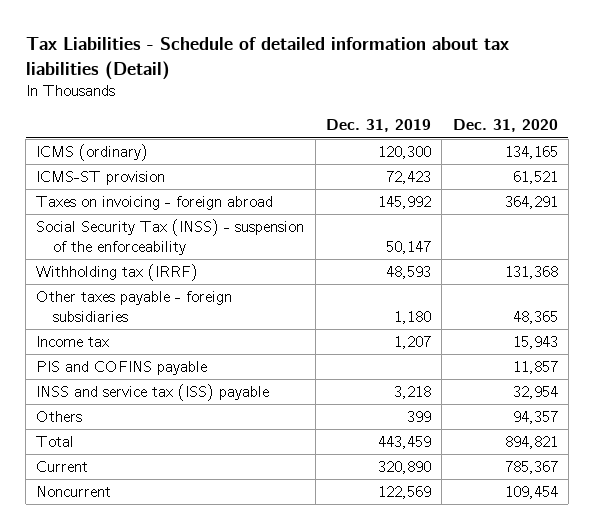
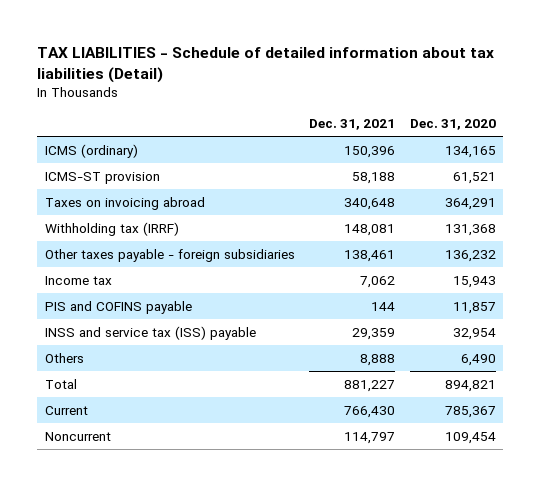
[25,37,509,80] Tax Liabilities - Schedule of detailed information about tax liabilities (Detail) -> [37,47,495,83] TAX LIABILITIES - Schedule of detailed information about tax liabilities (Detail)
[325,119,431,133] Dec. 31, 2019 -> none
none -> [309,119,396,131] Dec. 31, 2021
[36,219,305,256] Social Security Tax (INSS) - suspension of the enforceability -> none
[36,196,274,211] Taxes on invoicing - foreign abroad -> [44,196,205,210] Taxes on invoicing abroad
[512,311,558,325] 48,365 -> [445,249,497,262] 136,232
[512,411,558,425] 94,357 -> [461,353,497,366] 6,490

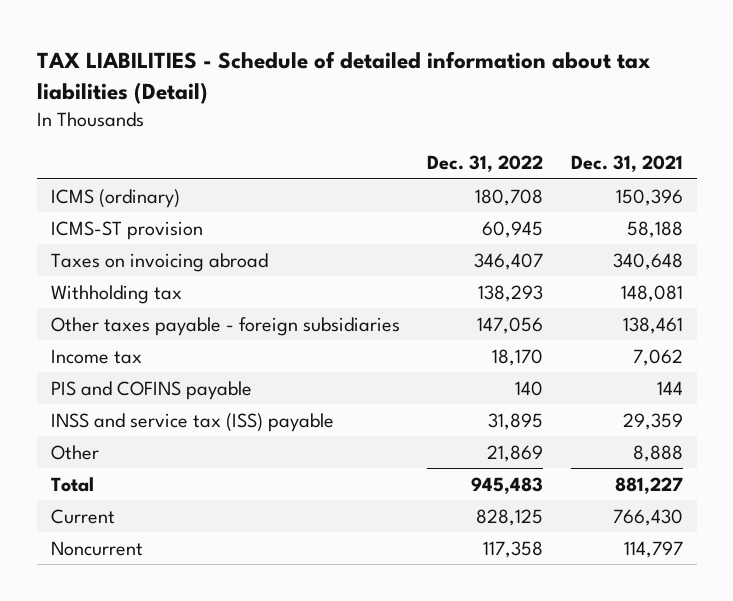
[410,119,497,131] Dec. 31, 2020 -> none
none -> [427,155,544,173] Dec. 31, 2022
[44,221,179,236] Withholding tax (IRRF) -> [50,284,182,304] Withholding tax
[44,352,84,363] Others -> [50,444,99,460] Other

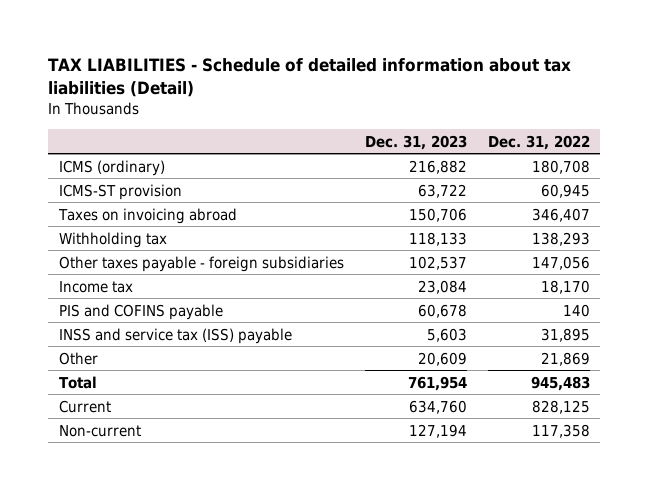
[570,155,683,173] Dec. 31, 2021 -> none
none -> [364,134,467,150] Dec. 31, 2023
[50,540,143,556] Noncurrent -> [58,424,141,437] Non-current

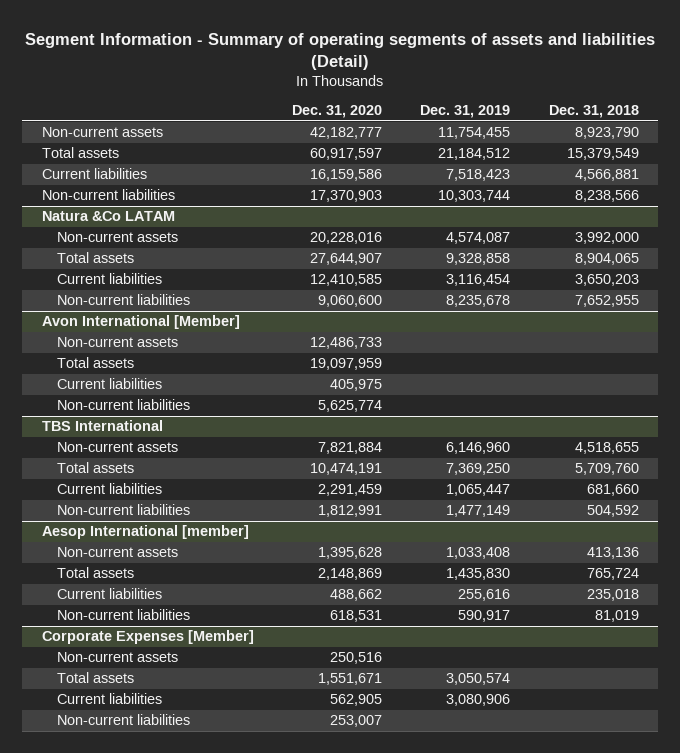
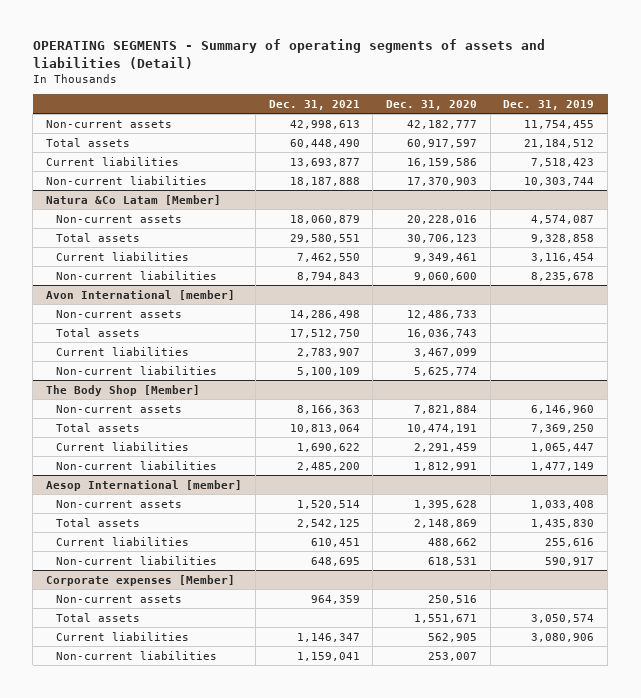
[25,32,656,70] Segment Information - Summary of operating segments of assets and liabilities (Detail) -> [32,39,545,69] OPERATING SEGMENTS - Summary of operating segments of assets and liabilities (Detail)
[548,105,639,119] Dec. 31, 2018 -> none
none -> [268,99,360,110] Dec. 31, 2021
[41,211,175,222] Natura &Co LATAM -> [46,194,222,205] Natura &Co Latam [Member]
[309,253,382,266] 27,644,907 -> [407,233,478,243] 30,706,123
[309,274,382,287] 12,410,585 -> [414,252,478,262] 9,349,461
[41,315,240,330] Avon International [Member] -> [46,289,236,300] Avon International [member]
[309,358,382,371] 19,097,959 -> [407,328,478,338] 16,036,743
[329,379,382,392] 405,975 -> [414,347,478,357] 3,467,099
[41,420,163,432] TBS International -> [46,384,201,396] The Body Shop [Member]
[41,630,254,645] Corporate Expenses [Member] -> [46,574,236,586] Corporate expenses [Member]

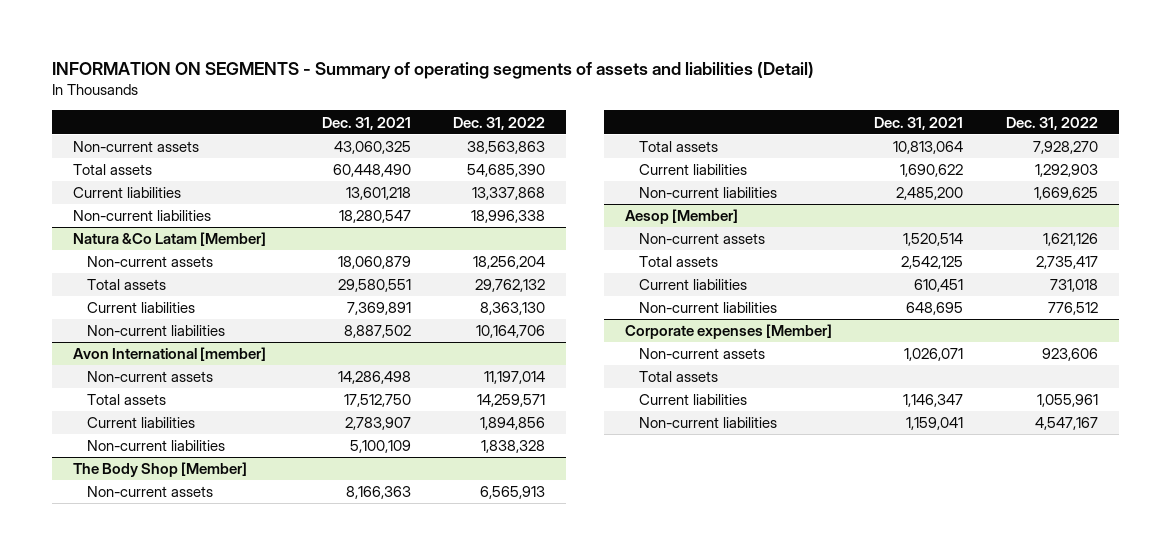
[32,39,545,69] OPERATING SEGMENTS - Summary of operating segments of assets and liabilities (Detail) -> [51,62,814,80] INFORMATION ON SEGMENTS - Summary of operating segments of assets and liabilities (Detail)
[386,99,478,110] Dec. 31, 2020 -> none
[503,99,595,110] Dec. 31, 2019 -> none
none -> [453,116,546,130] Dec. 31, 2022
[289,119,360,129] 42,998,613 -> [334,141,412,155] 43,060,325
[289,157,360,167] 13,693,877 -> [346,187,412,201] 13,601,218
[289,176,360,186] 18,187,888 -> [339,210,412,224] 18,280,547
[296,252,360,262] 7,462,550 -> [347,302,412,316] 7,369,891
[296,271,360,281] 8,794,843 -> [344,325,412,339] 8,887,502
[46,479,243,491] Aesop International [member] -> [625,209,739,225] Aesop [Member]
[310,594,360,604] 964,359 -> [904,348,964,362] 1,026,071

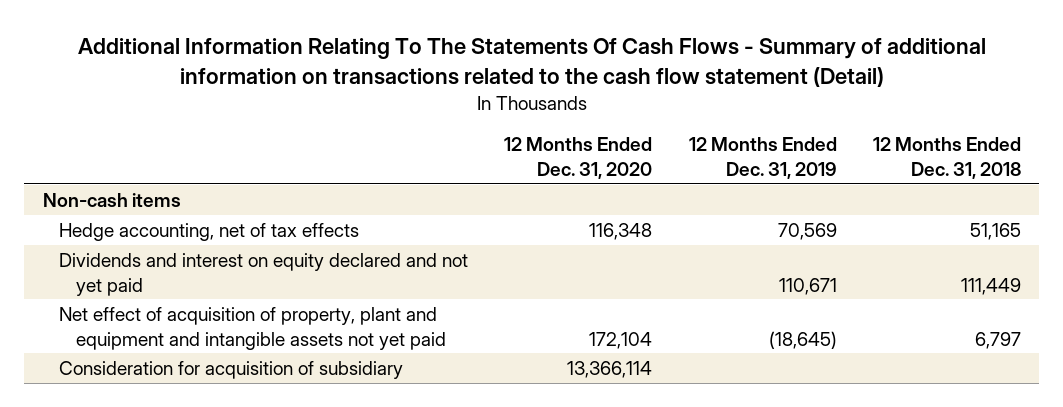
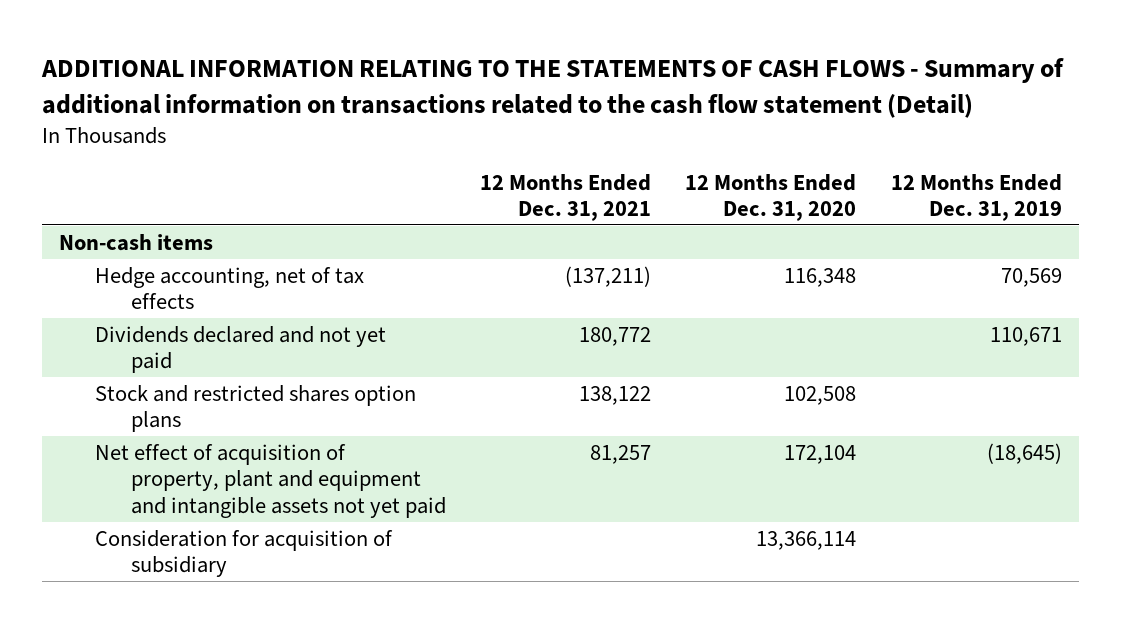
[77,38,986,88] Additional Information Relating To The Statements Of Cash Flows - Summary of additional information on transactions related to the cash flow statement (Detail) -> [41,58,1065,118] ADDITIONAL INFORMATION RELATING TO THE STATEMENTS OF CASH FLOWS - Summary of additional information on transactions related to the cash flow statement (Detail)
[872,137,1021,179] 12 Months Ended Dec. 31, 2018 -> none
none -> [480,173,652,221] 12 Months Ended Dec. 31, 2021
[59,252,469,296] Dividends and interest on equity declared and not yet paid -> [95,325,387,374] Dividends declared and not yet paid
none -> [95,384,417,433] Stock and restricted shares option plans

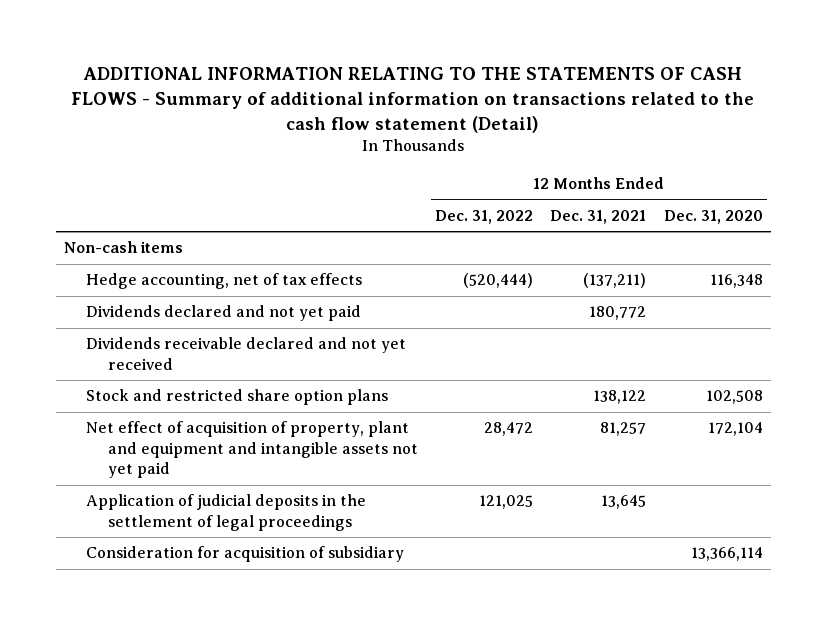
[890,173,1062,221] 12 Months Ended Dec. 31, 2019 -> none
none -> [435,209,534,224] Dec. 31, 2022
none -> [86,337,407,370] Dividends receivable declared and not yet received
[95,384,417,433] Stock and restricted shares option plans -> [86,389,389,406] Stock and restricted share option plans
none -> [86,494,367,531] Application of judicial deposits in the settlement of legal proceedings

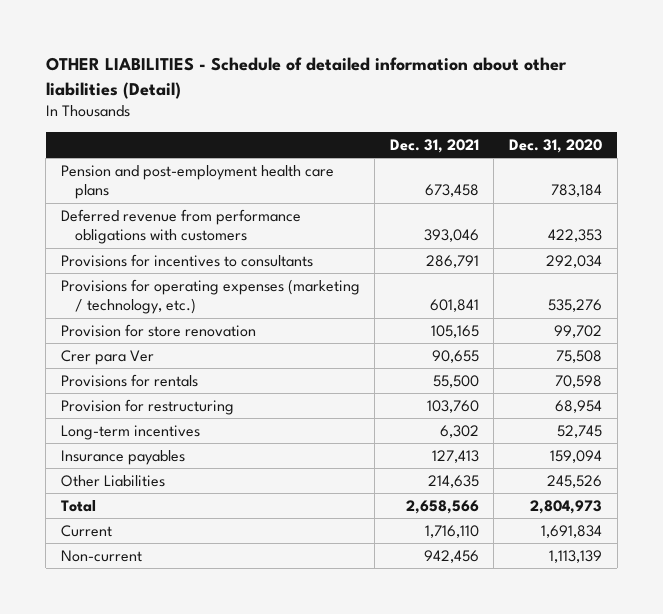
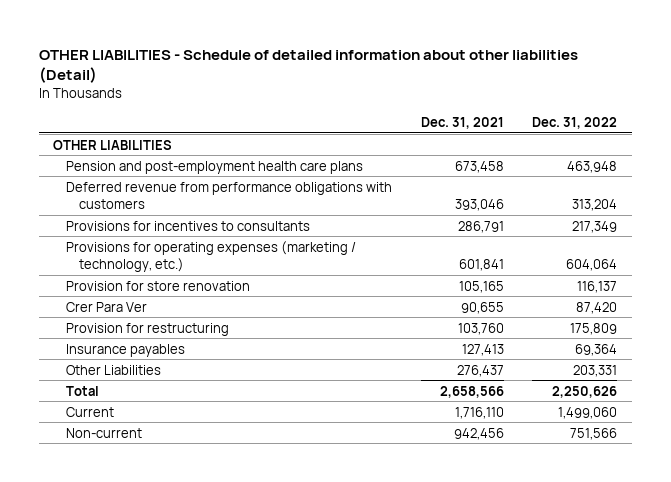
[508,139,602,154] Dec. 31, 2020 -> none
none -> [532,116,618,129] Dec. 31, 2022
none -> [53,139,173,150] OTHER LIABILITIES
[60,373,198,387] Provisions for rentals -> none
[60,349,154,365] Crer para Ver -> [65,301,147,312] Crer Para Ver
[60,424,200,440] Long-term incentives -> none
[427,474,479,488] 214,635 -> [456,364,504,377] 276,437

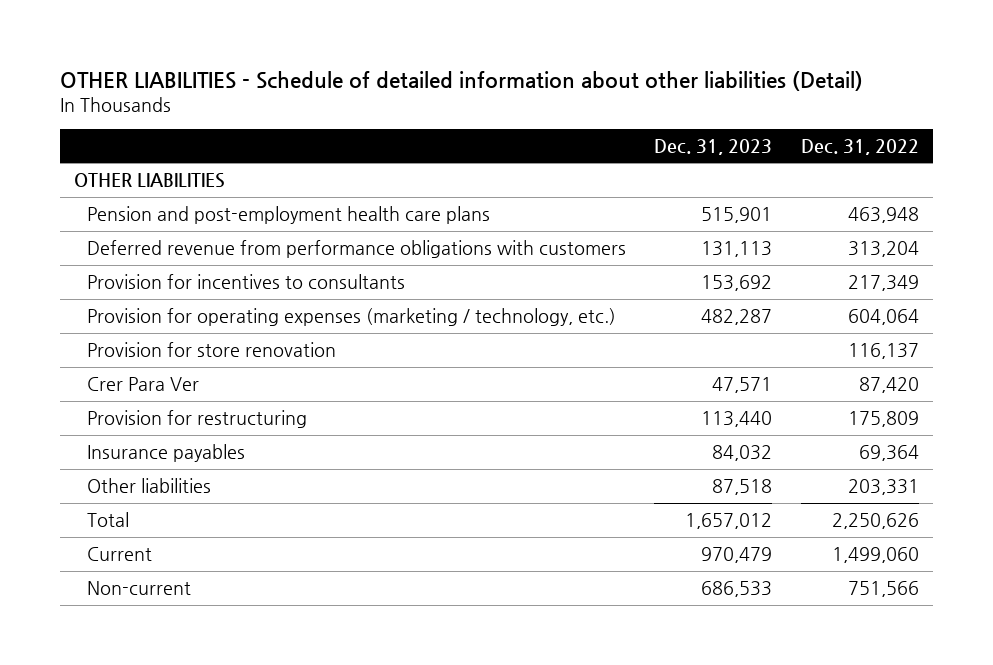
[420,116,504,129] Dec. 31, 2021 -> none
none -> [654,138,773,155] Dec. 31, 2023
[65,220,310,231] Provisions for incentives to consultants -> [87,274,406,290] Provision for incentives to consultants
[65,240,356,272] Provisions for operating expenses (marketing / technology, etc.) -> [87,308,617,327] Provision for operating expenses (marketing / technology, etc.)
[65,364,161,375] Other Liabilities -> [87,478,212,494] Other liabilities

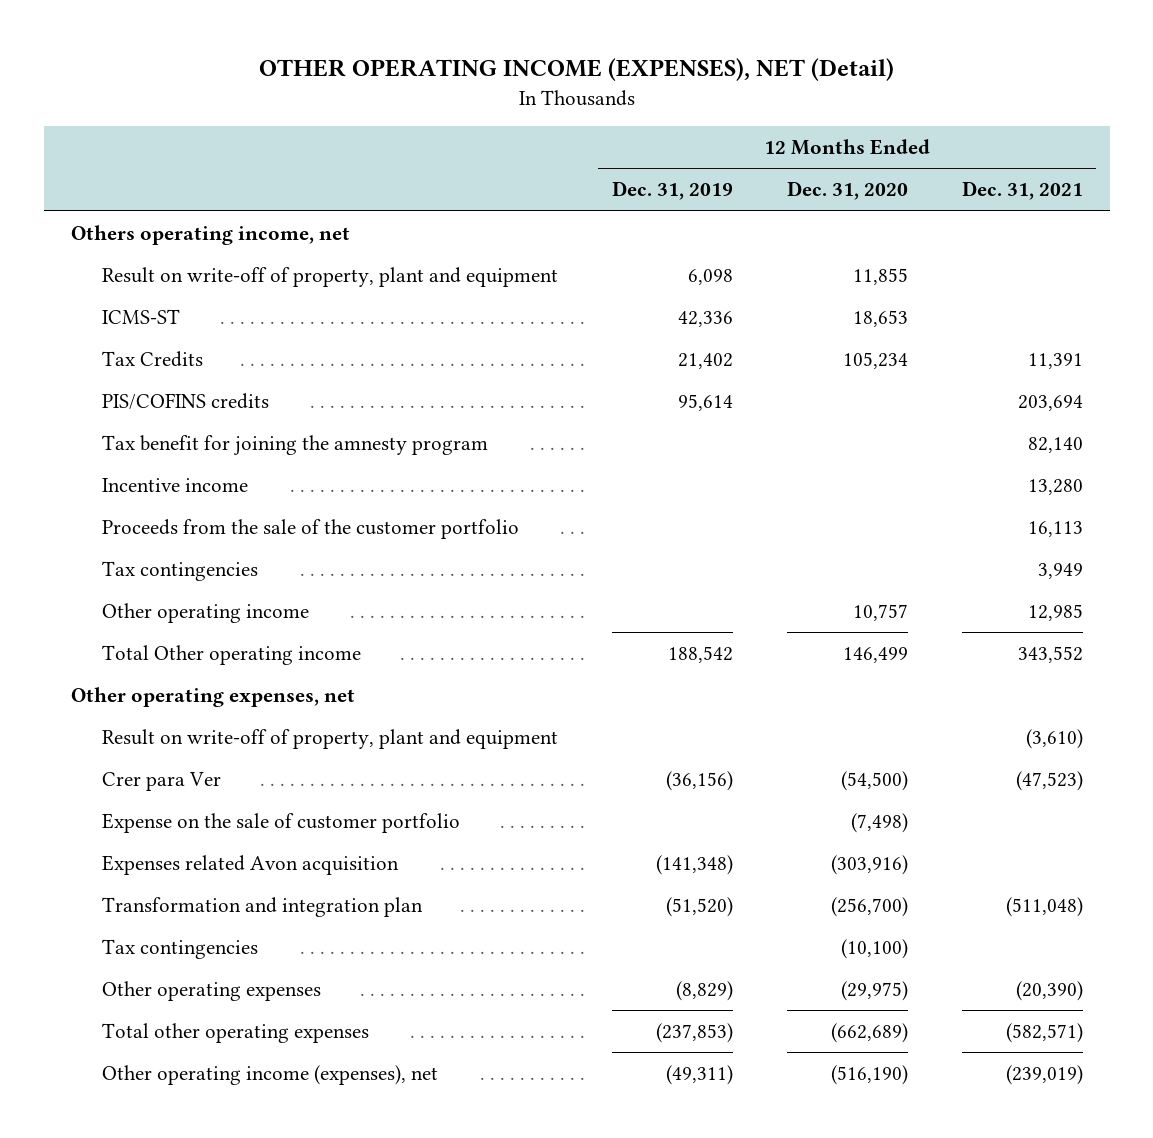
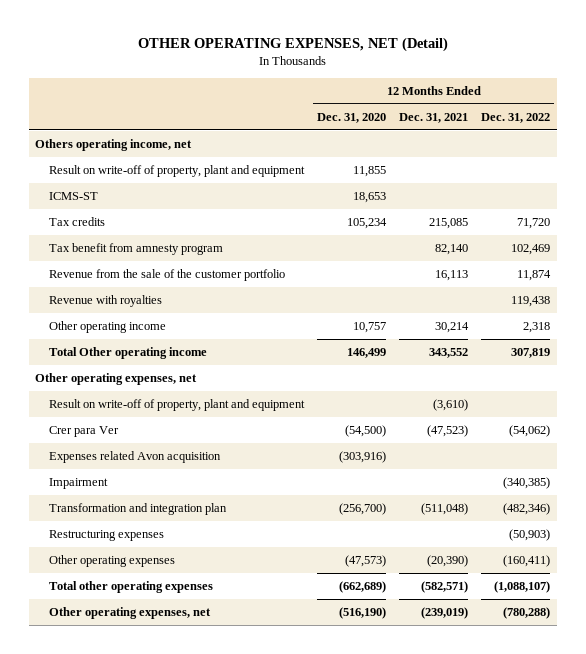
[258,58,894,82] OTHER OPERATING INCOME (EXPENSES), NET (Detail) -> [137,37,448,53] OTHER OPERATING EXPENSES, NET (Detail)
[611,181,733,201] Dec. 31, 2019 -> none
none -> [481,112,551,123] Dec. 31, 2022
[101,393,269,410] PIS/COFINS credits -> none
[101,478,248,493] Incentive income -> none
[101,561,258,582] Tax contingencies -> none
[101,351,203,368] Tax Credits -> [48,217,105,227] Tax credits
[1027,353,1083,370] 11,391 -> [429,218,469,230] 215,085
[101,435,488,456] Tax benefit for joining the amnesty program -> [48,243,223,256] Tax benefit from amnesty program
[101,519,519,540] Proceeds from the sale of the customer portfolio -> [48,269,285,282] Revenue from the sale of the customer portfolio
none -> [48,295,162,308] Revenue with royalties
[1027,604,1083,622] 12,985 -> [435,322,470,334] 30,214
[101,813,460,834] Expense on the sale of customer portfolio -> none
none -> [48,478,108,490] Impairment
[101,939,258,960] Tax contingencies -> none
none -> [48,530,164,542] Restructuring expenses
[840,981,908,1002] (29,975) -> [344,555,386,568] (47,573)
[101,1065,438,1086] Other operating income (expenses), net -> [48,607,211,620] Other operating expenses, net

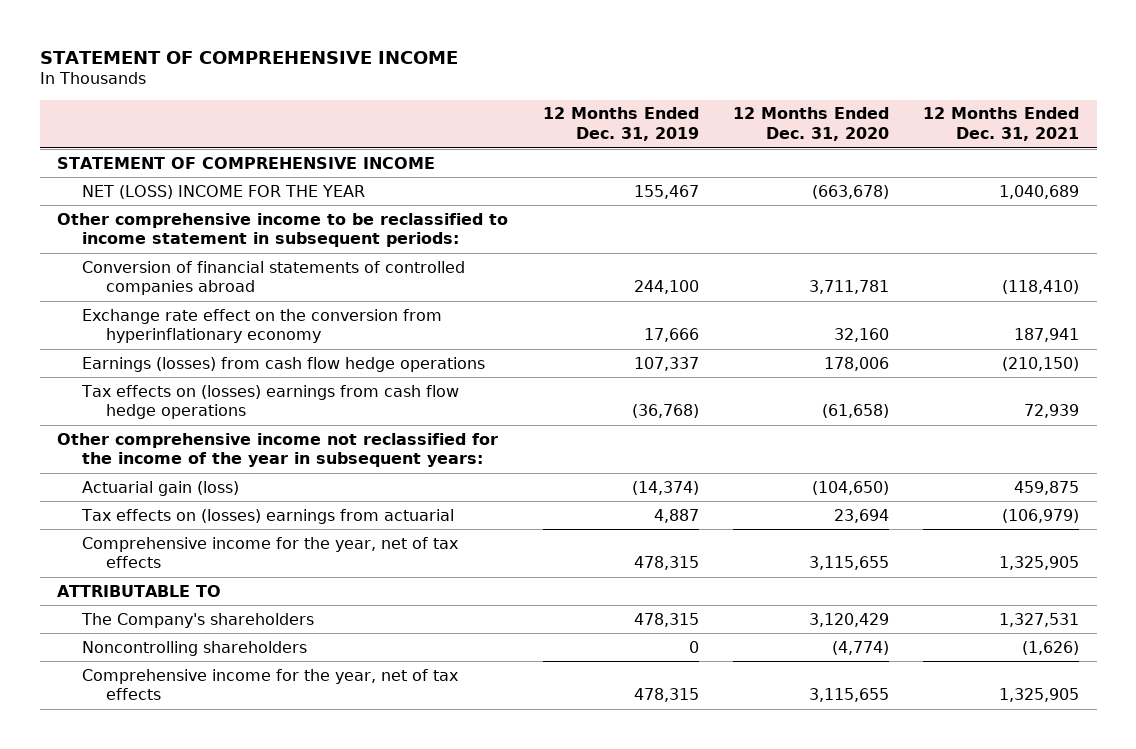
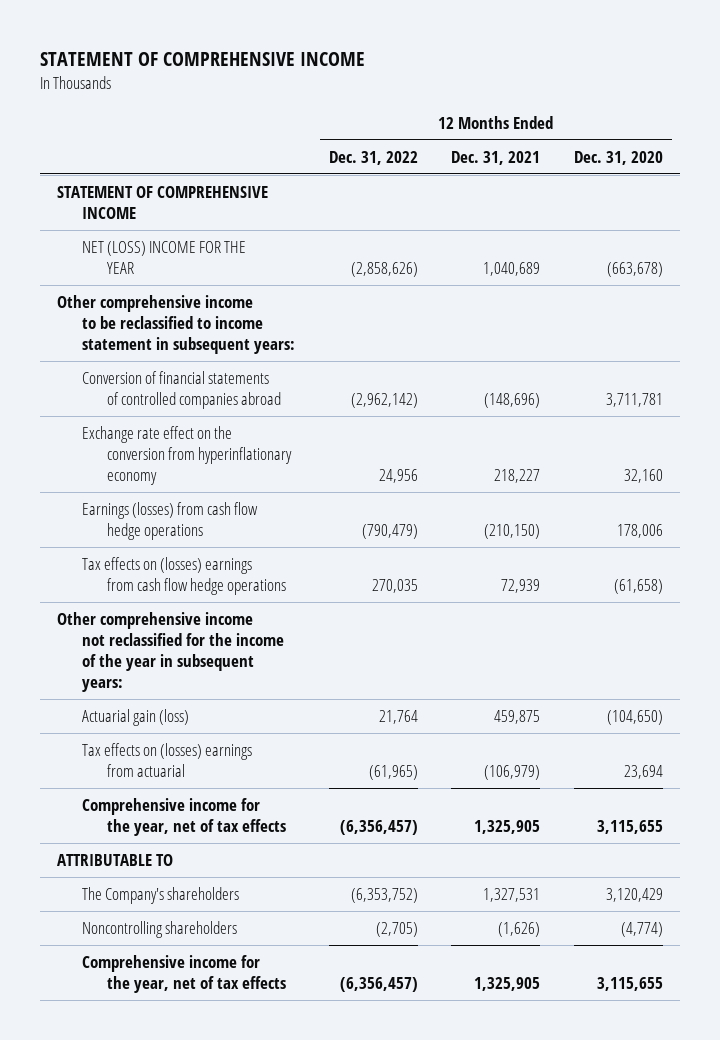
[542,107,699,142] 12 Months Ended Dec. 31, 2019 -> none
none -> [328,150,418,165] Dec. 31, 2022
[57,212,509,248] Other comprehensive income to be reclassified to income statement in subsequent periods: -> [56,295,295,354] Other comprehensive income to be reclassified to income statement in subsequent years:
[1002,280,1080,295] (118,410) -> [484,393,541,409] (148,696)
[1014,328,1080,343] 187,941 -> [494,468,541,483] 218,227

